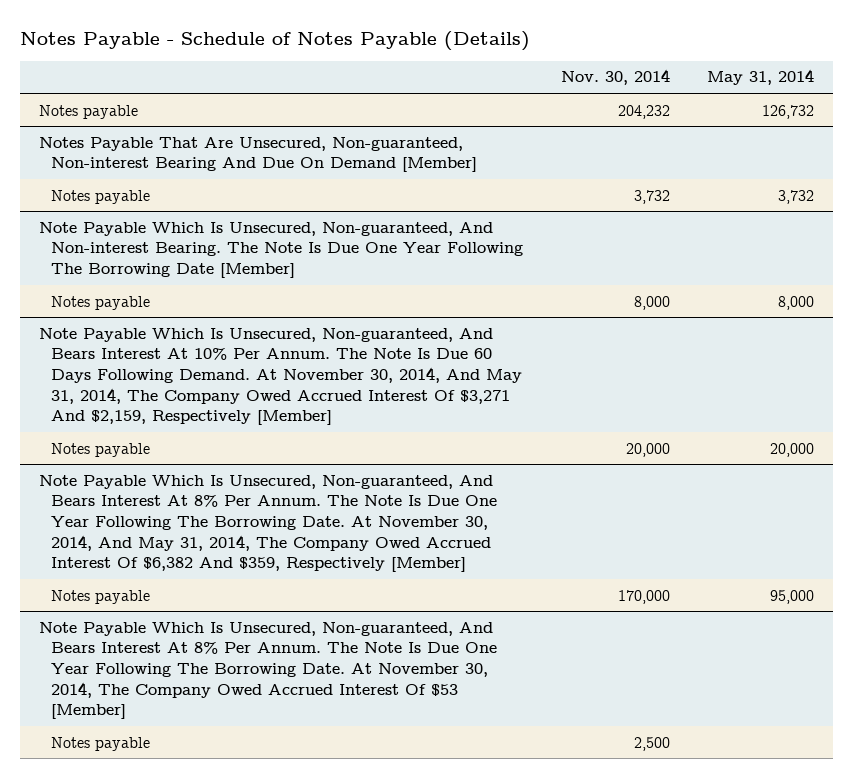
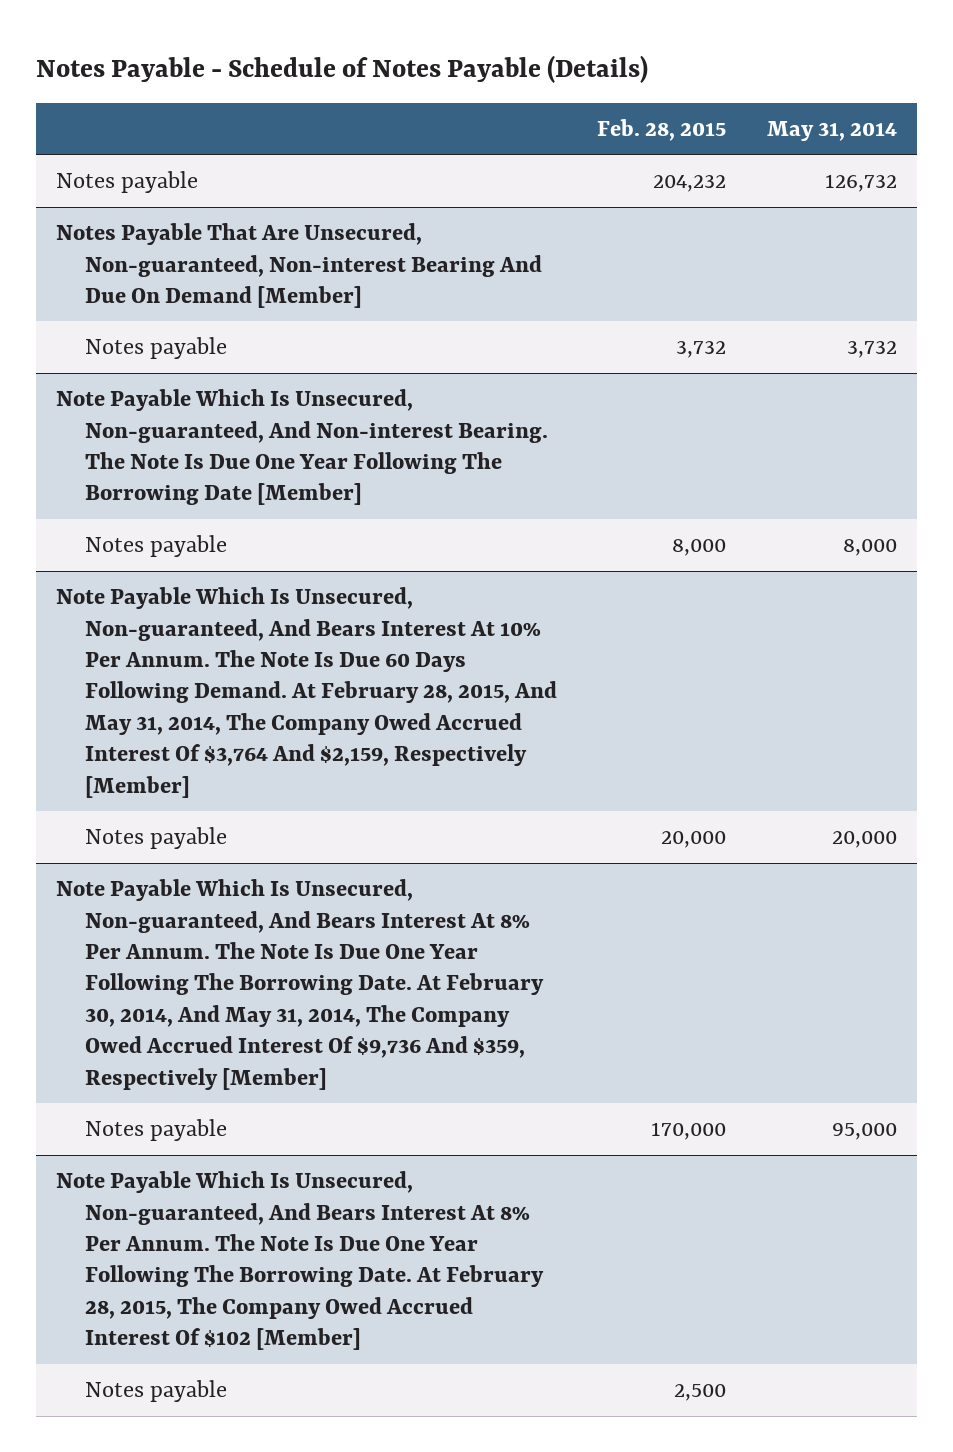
[560,69,670,86] Nov. 30, 2014 -> none
none -> [597,118,727,141] Feb. 28, 2015
[39,327,522,426] Note Payable Which Is Unsecured, Non-guaranteed, And Bears Interest At 10% Per Annum. The Note Is Due 60 Days Following Demand. At November 30, 2014, And May 31, 2014, The Company Owed Accrued Interest Of $3,271 And $2,159, Respectively [Member] -> [56,587,557,798] Note Payable Which Is Unsecured, Non-guaranteed, And Bears Interest At 10% Per Annum. The Note Is Due 60 Days Following Demand. At February 28, 2015, And May 31, 2014, The Company Owed Accrued Interest Of $3,764 And $2,159, Respectively [Member]
[39,474,497,573] Note Payable Which Is Unsecured, Non-guaranteed, And Bears Interest At 8% Per Annum. The Note Is Due One Year Following The Borrowing Date. At November 30, 2014, And May 31, 2014, The Company Owed Accrued Interest Of $6,382 And $359, Respectively [Member] -> [56,879,544,1090] Note Payable Which Is Unsecured, Non-guaranteed, And Bears Interest At 8% Per Annum. The Note Is Due One Year Following The Borrowing Date. At February 30, 2014, And May 31, 2014, The Company Owed Accrued Interest Of $9,736 And $359, Respectively [Member]
[39,621,497,720] Note Payable Which Is Unsecured, Non-guaranteed, And Bears Interest At 8% Per Annum. The Note Is Due One Year Following The Borrowing Date. At November 30, 2014, The Company Owed Accrued Interest Of $53 [Member] -> [56,1171,544,1351] Note Payable Which Is Unsecured, Non-guaranteed, And Bears Interest At 8% Per Annum. The Note Is Due One Year Following The Borrowing Date. At February 28, 2015, The Company Owed Accrued Interest Of $102 [Member]

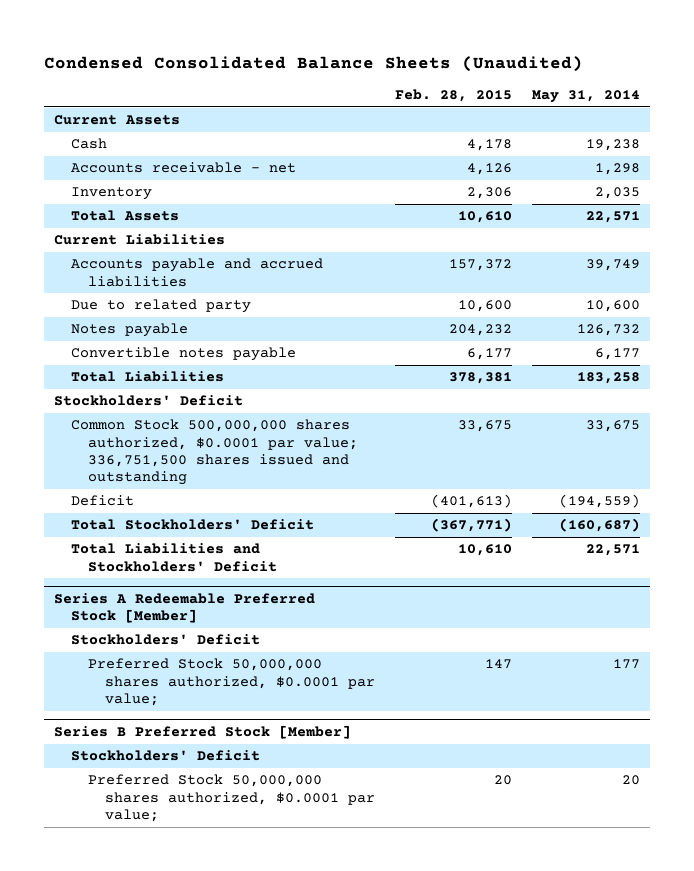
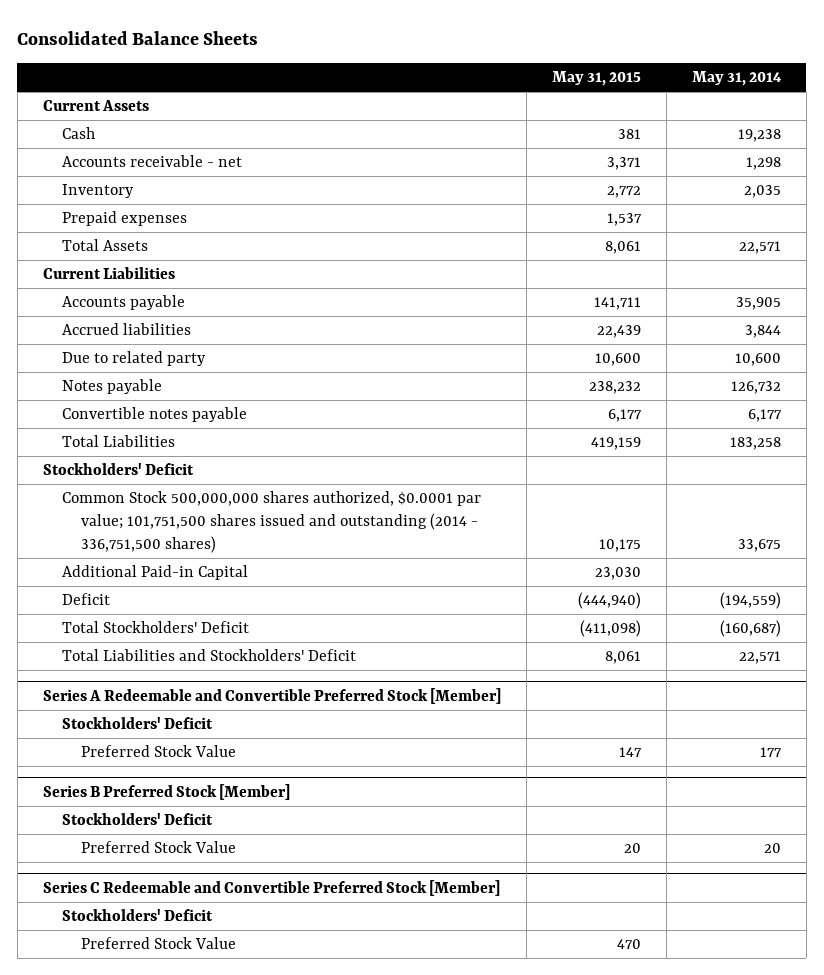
[44,55,584,72] Condensed Consolidated Balance Sheets (Unaudited) -> [17,30,259,45] Consolidated Balance Sheets
[394,88,512,102] Feb. 28, 2015 -> none
none -> [551,71,641,87] May 31, 2015
none -> [61,211,187,227] Prepaid expenses
[71,258,324,287] Accounts payable and accrued liabilities -> none
none -> [61,295,185,311] Accounts payable
none -> [61,323,191,336] Accrued liabilities
[71,419,359,486] Common Stock 500,000,000 shares authorized, $0.0001 par value; 336,751,500 shares issued and outstanding -> [61,491,481,554] Common Stock 500,000,000 shares authorized, $0.0001 par value; 101,751,500 shares issued and outstanding (2014 - 336,751,500 shares)
none -> [61,565,248,581] Additional Paid-in Capital
[54,593,316,624] Series A Redeemable Preferred Stock [Member] -> [42,687,501,704] Series A Redeemable and Convertible Preferred Stock [Member]
[88,658,375,707] Preferred Stock 50,000,000 shares authorized, $0.0001 par value; -> [80,745,236,758] Preferred Stock Value
[88,774,375,823] Preferred Stock 50,000,000 shares authorized, $0.0001 par value; -> [80,841,236,854] Preferred Stock Value
none -> [42,879,500,896] Series C Redeemable and Convertible Preferred Stock [Member]
none -> [61,909,213,922] Stockholders' Deficit
none -> [80,937,236,950] Preferred Stock Value

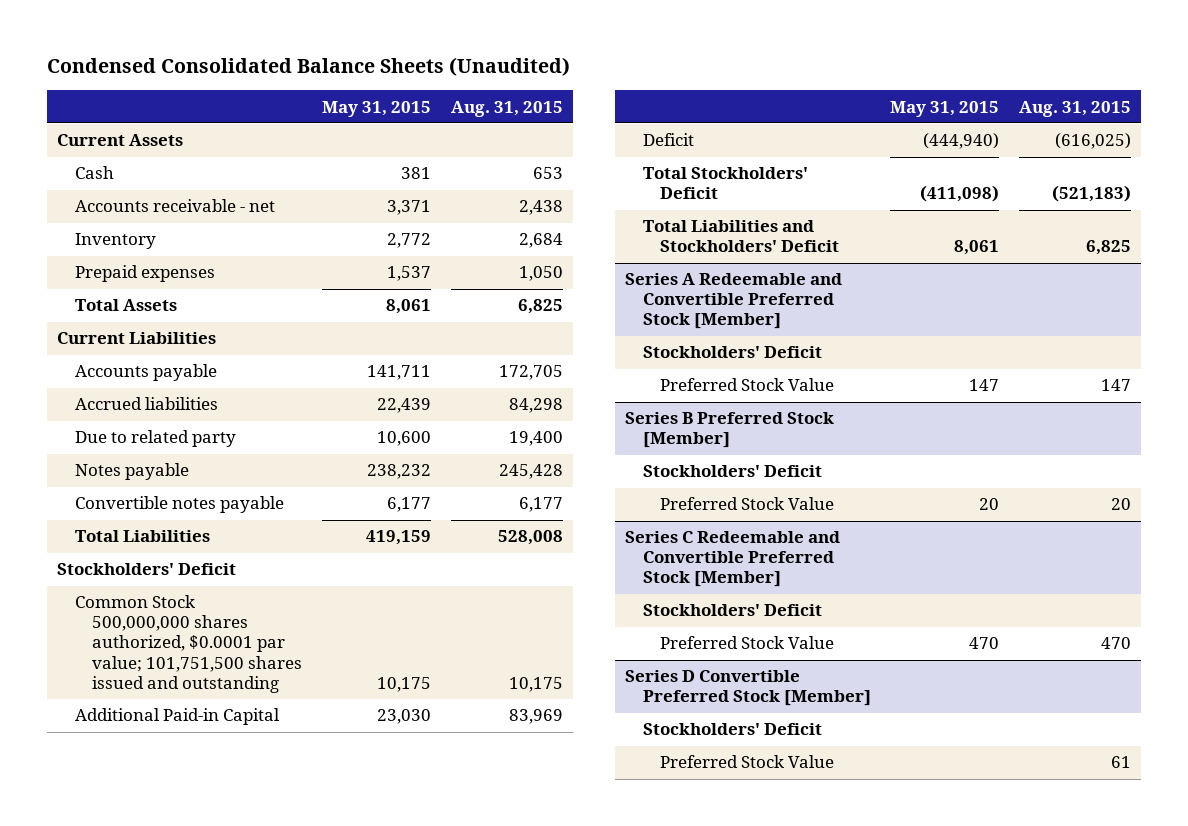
[17,30,259,45] Consolidated Balance Sheets -> [47,57,571,77] Condensed Consolidated Balance Sheets (Unaudited)
[691,71,782,87] May 31, 2014 -> none
none -> [450,100,563,117] Aug. 31, 2015
[61,491,481,554] Common Stock 500,000,000 shares authorized, $0.0001 par value; 101,751,500 shares issued and outstanding (2014 - 336,751,500 shares) -> [74,595,303,693] Common Stock 500,000,000 shares authorized, $0.0001 par value; 101,751,500 shares issued and outstanding
none -> [624,670,871,707] Series D Convertible Preferred Stock [Member]
none -> [642,723,822,736] Stockholders' Deficit
none -> [660,755,835,769] Preferred Stock Value

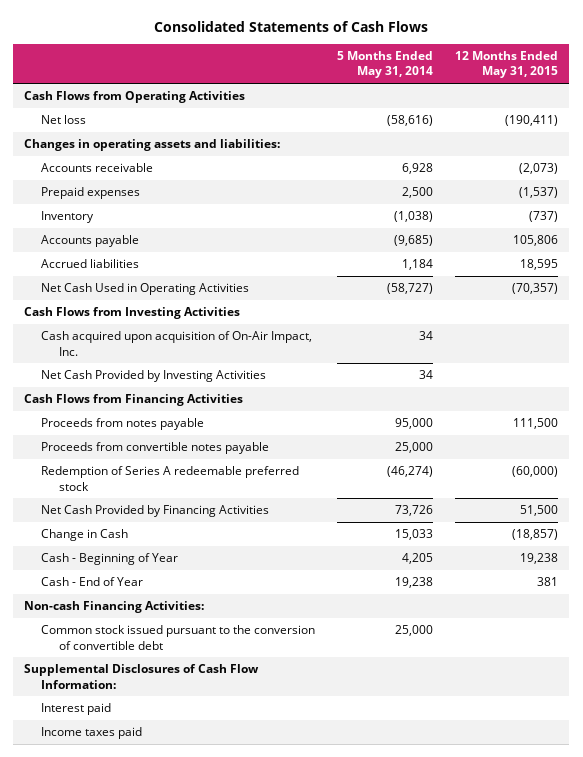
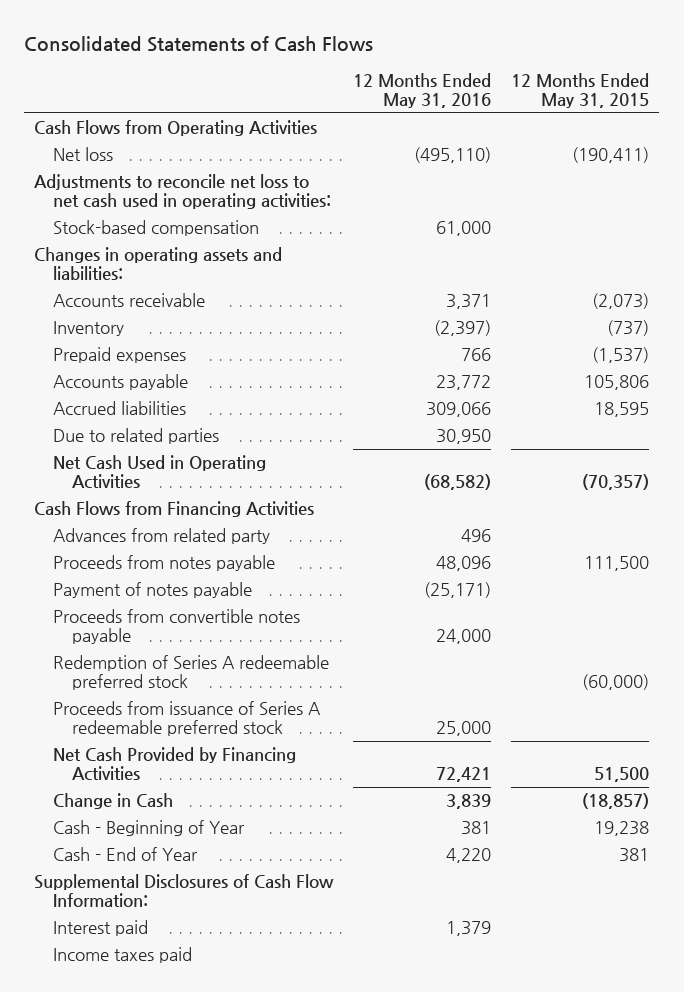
[337,50,434,79] 5 Months Ended May 31, 2014 -> none
none -> [353,72,492,109] 12 Months Ended May 31, 2016
none -> [34,174,332,210] Adjustments to reconcile net loss to net cash used in operating activities:
none -> [53,220,260,237] Stock-based compensation
[41,187,141,200] Prepaid expenses -> [53,347,187,364] Prepaid expenses
none -> [53,428,220,445] Due to related parties
[24,307,241,320] Cash Flows from Investing Activities -> none
[41,331,313,356] Cash acquired upon acquisition of On-Air Impact, Inc. -> none
[41,370,267,383] Net Cash Provided by Investing Activities -> none
none -> [53,528,271,545] Advances from related party
none -> [53,582,253,599] Payment of notes payable
none -> [53,701,322,737] Proceeds from issuance of Series A redeemable preferred stock
[24,601,205,614] Non-cash Financing Activities: -> none
[41,625,316,650] Common stock issued pursuant to the conversion of convertible debt -> none

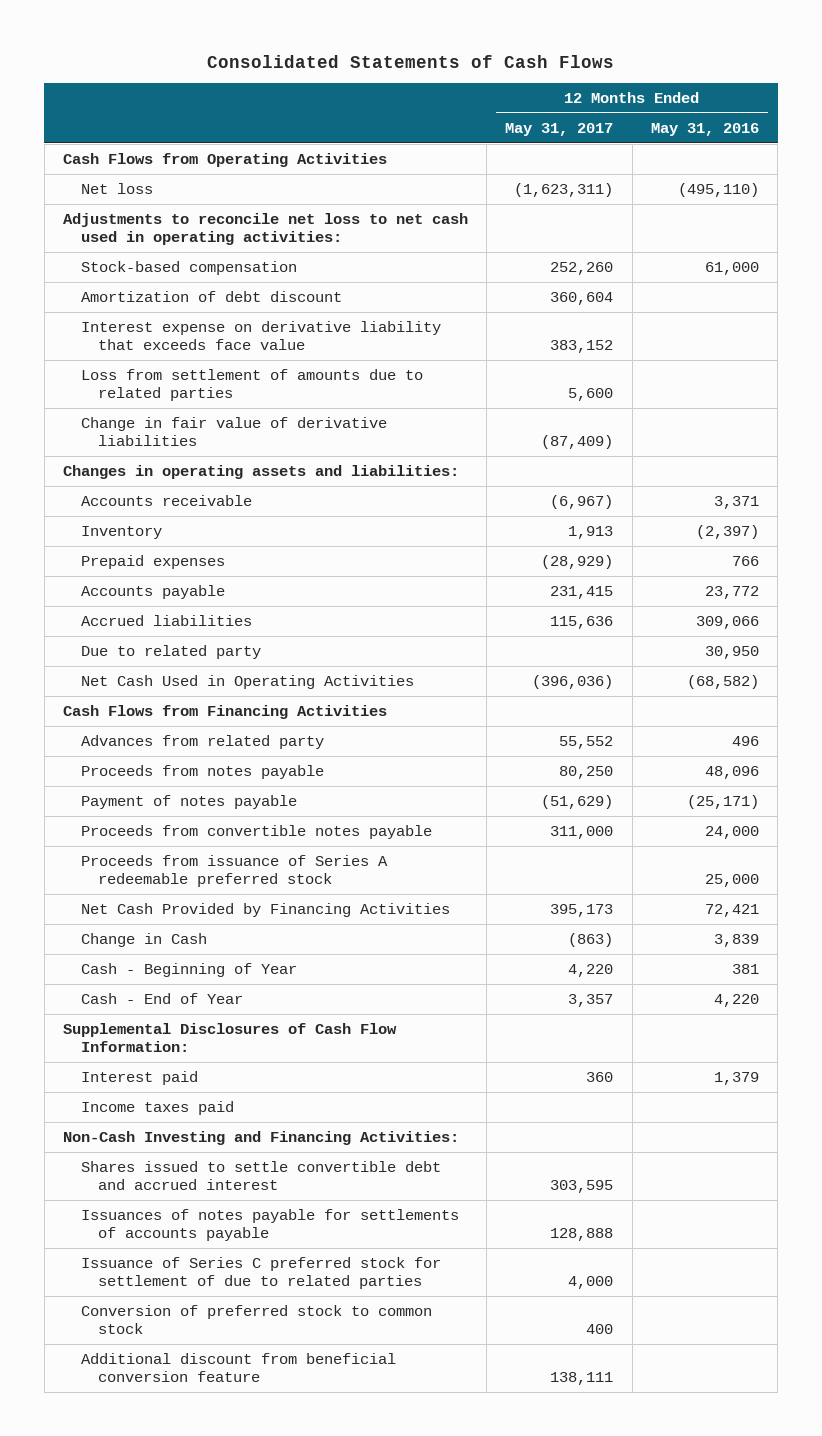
[511,72,650,109] 12 Months Ended May 31, 2015 -> none
none -> [505,122,614,136] May 31, 2017
none -> [80,290,342,302] Amortization of debt discount
none -> [80,320,441,351] Interest expense on derivative liability that exceeds face value
none -> [80,368,423,402] Loss from settlement of amounts due to related parties
none -> [80,416,387,447] Change in fair value of derivative liabilities
[53,428,220,445] Due to related parties -> [80,644,261,659] Due to related party
[53,655,330,691] Redemption of Series A redeemable preferred stock -> none
none -> [62,1130,459,1145] Non-Cash Investing and Financing Activities:
none -> [80,1160,441,1191] Shares issued to settle convertible debt and accrued interest
none -> [80,1208,459,1242] Issuances of notes payable for settlements of accounts payable
none -> [80,1256,441,1290] Issuance of Series C preferred stock for settlement of due to related parties
none -> [80,1304,432,1335] Conversion of preferred stock to common stock
none -> [80,1352,396,1383] Additional discount from beneficial conversion feature

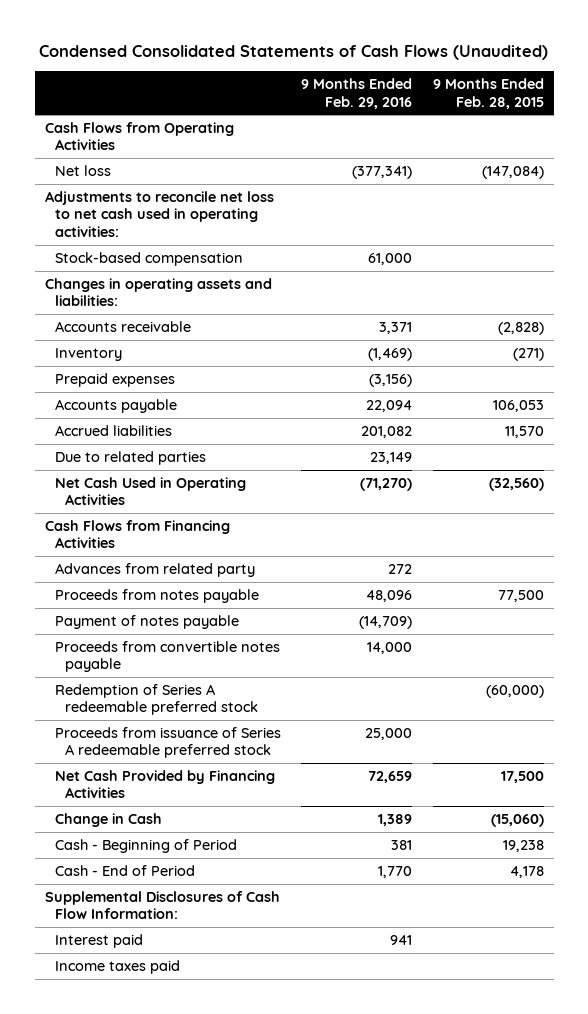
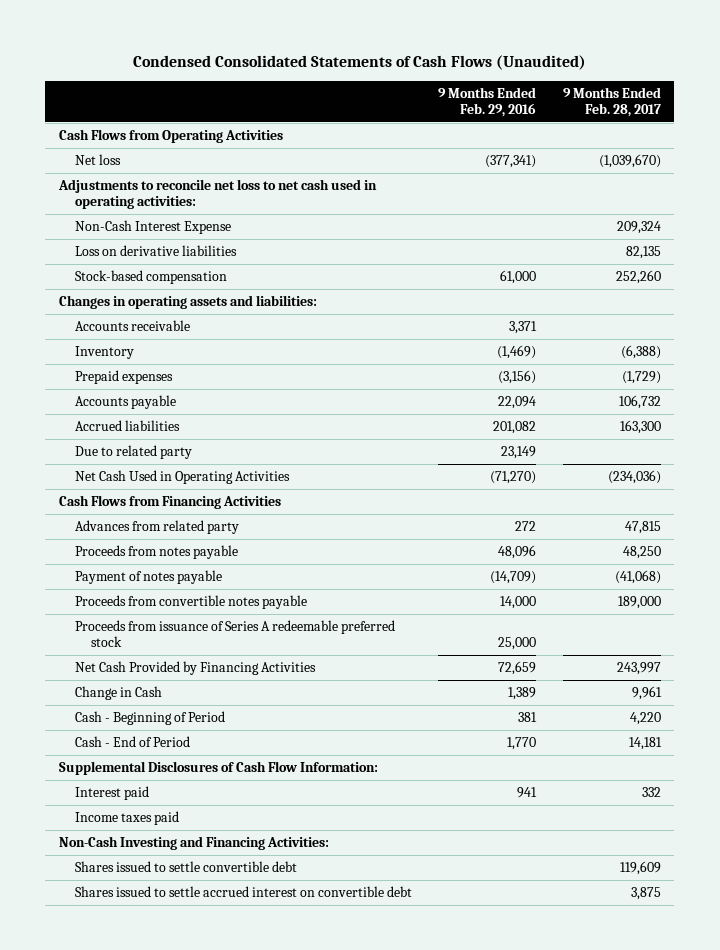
[432,78,544,109] 9 Months Ended Feb. 28, 2015 -> none
none -> [562,86,661,117] 9 Months Ended Feb. 28, 2017
none -> [74,220,231,235] Non-Cash Interest Expense
none -> [74,245,237,257] Loss on derivative liabilities
[55,451,207,466] Due to related parties -> [74,445,192,460] Due to related party
[55,684,259,716] Redemption of Series A redeemable preferred stock -> none
none -> [58,836,329,851] Non-Cash Investing and Financing Activities:
none -> [74,861,297,873] Shares issued to settle convertible debt
none -> [74,886,412,898] Shares issued to settle accrued interest on convertible debt

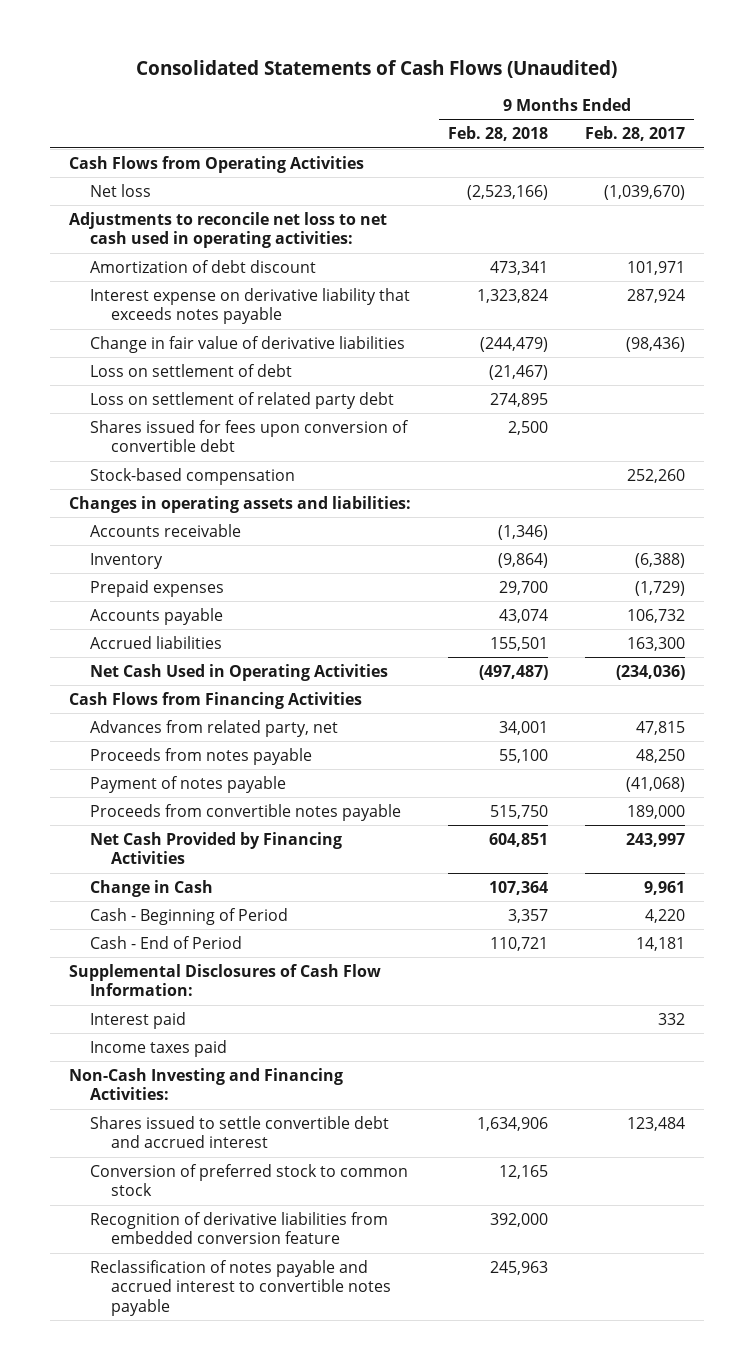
[132,54,586,70] Condensed Consolidated Statements of Cash Flows (Unaudited) -> [136,60,618,79] Consolidated Statements of Cash Flows (Unaudited)
[438,86,537,117] 9 Months Ended Feb. 29, 2016 -> none
none -> [448,126,549,142] Feb. 28, 2018
[74,220,231,235] Non-Cash Interest Expense -> none
[74,245,237,257] Loss on derivative liabilities -> none
none -> [90,259,317,273] Amortization of debt discount
none -> [90,287,411,325] Interest expense on derivative liability that exceeds notes payable
none -> [90,335,406,353] Change in fair value of derivative liabilities
none -> [90,363,293,377] Loss on settlement of debt
none -> [90,391,395,409] Loss on settlement of related party debt
none -> [90,419,410,453] Shares issued for fees upon conversion of convertible debt
[74,445,192,460] Due to related party -> none
[74,520,239,535] Advances from related party -> [90,719,339,737] Advances from related party, net
[74,620,395,648] Proceeds from issuance of Series A redeemable preferred stock -> none
[74,886,412,898] Shares issued to settle accrued interest on convertible debt -> none
[74,861,297,873] Shares issued to settle convertible debt -> [90,1115,390,1149] Shares issued to settle convertible debt and accrued interest
[619,861,661,876] 119,609 -> [627,1116,686,1131] 123,484
none -> [90,1163,409,1197] Conversion of preferred stock to common stock
none -> [90,1211,389,1245] Recognition of derivative liabilities from embedded conversion feature
none -> [90,1259,392,1317] Reclassification of notes payable and accrued interest to convertible notes payable

